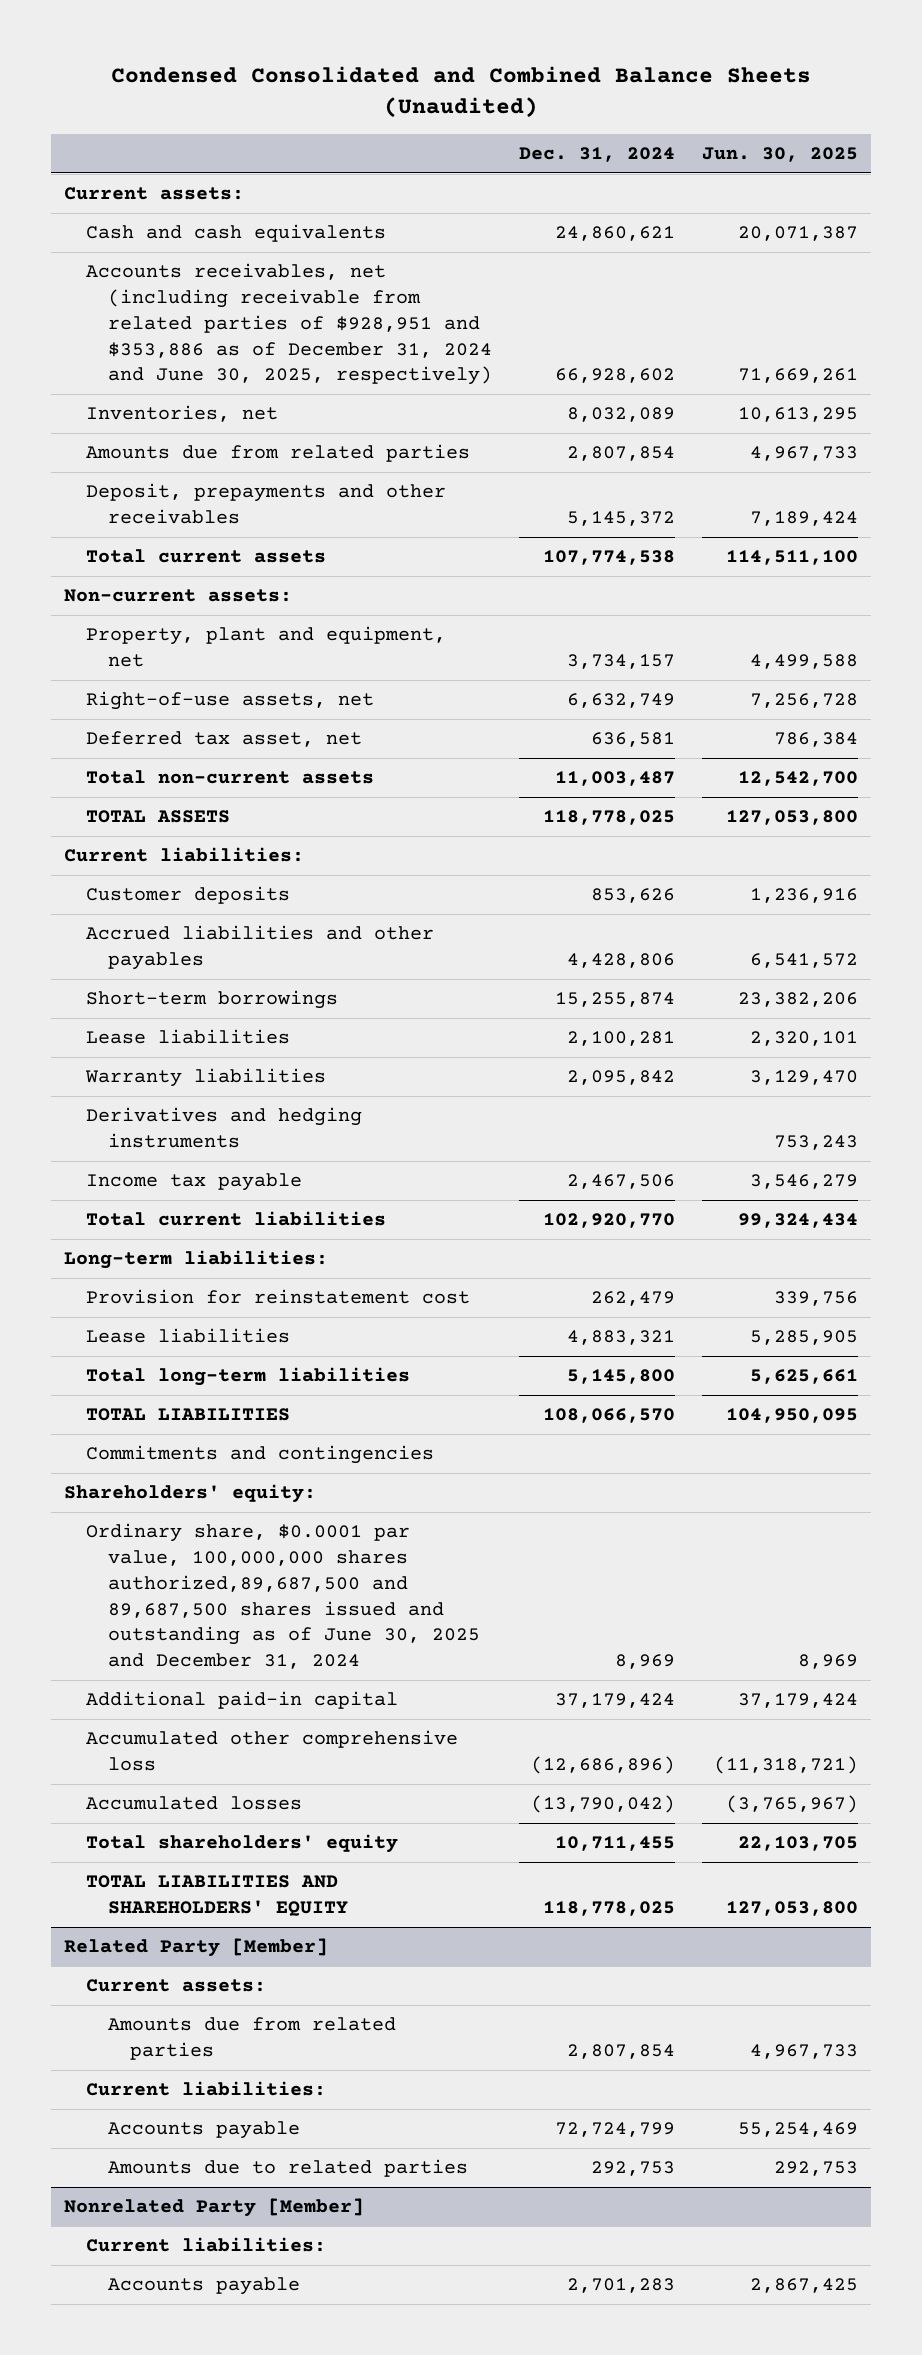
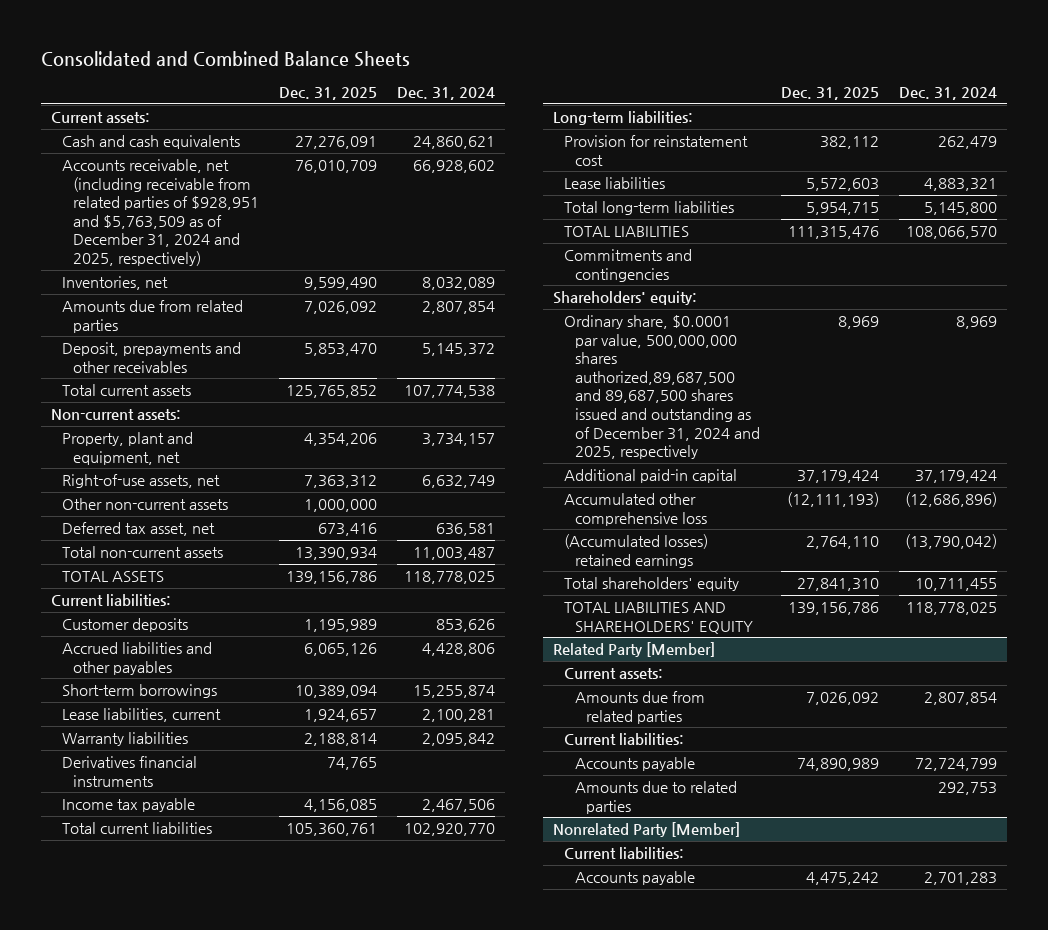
[111,66,812,119] Condensed Consolidated and Combined Balance Sheets (Unaudited) -> [41,50,411,67] Consolidated and Combined Balance Sheets
[701,147,858,163] Jun. 30, 2025 -> none
none -> [279,87,378,101] Dec. 31, 2025
[86,263,492,386] Accounts receivables, net (including receivable from related parties of $928,951 and $353,886 as of December 31, 2024 and June 30, 2025, respectively) -> [62,159,260,267] Accounts receivable, net (including receivable from related parties of $928,951 and $5,763,509 as of December 31, 2024 and 2025, respectively)
none -> [62,498,229,511] Other non-current assets
[86,1029,291,1045] Lease liabilities -> [62,708,222,723] Lease liabilities, current
[86,1107,363,1149] Derivatives and hedging instruments -> [62,756,198,787] Derivatives financial instruments
[86,1523,480,1669] Ordinary share, $0.0001 par value, 100,000,000 shares authorized,89,687,500 and 89,687,500 shares issued and outstanding as of June 30, 2025 and December 31, 2024 -> [563,315,760,460] Ordinary share, $0.0001 par value, 500,000,000 shares authorized,89,687,500 and 89,687,500 shares issued and outstanding as of December 31, 2024 and 2025, respectively
[86,1796,303,1811] Accumulated losses -> [563,534,708,568] (Accumulated losses) retained earnings

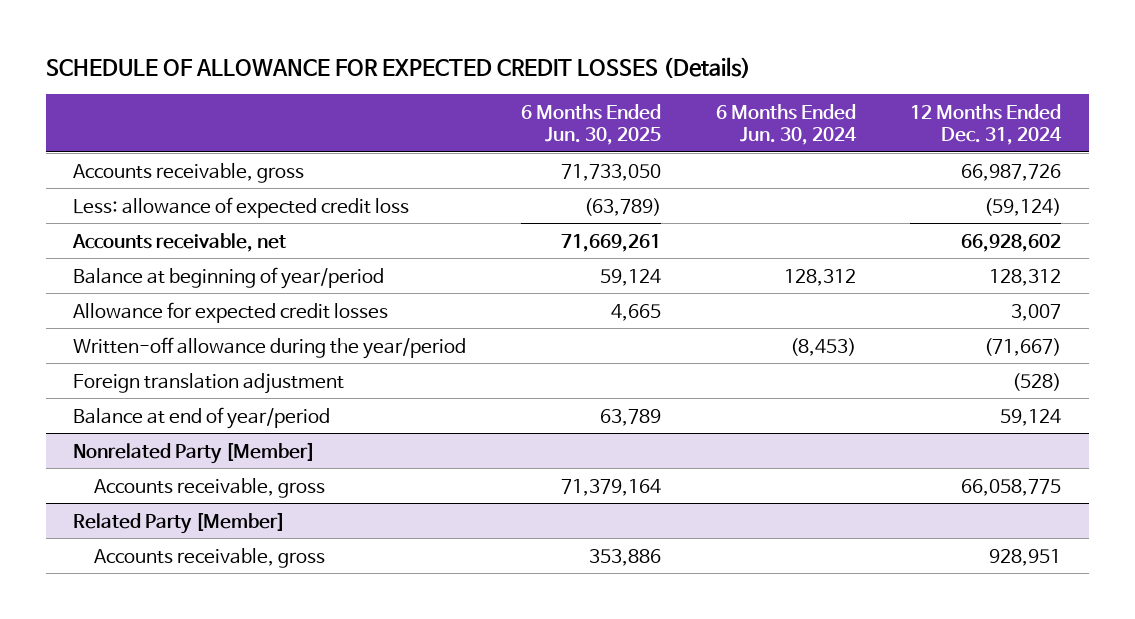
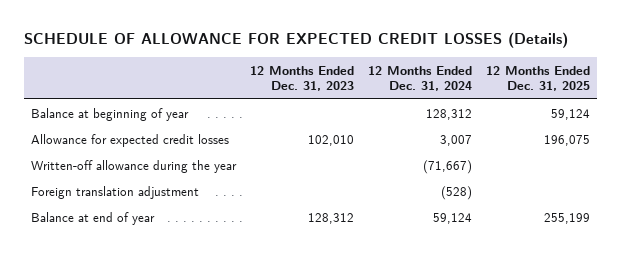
[521,103,662,145] 6 Months Ended Jun. 30, 2025 -> none
[715,103,857,145] 6 Months Ended Jun. 30, 2024 -> none
none -> [249,65,354,92] 12 Months Ended Dec. 31, 2023
none -> [485,65,590,92] 12 Months Ended Dec. 31, 2025
[73,162,305,183] Accounts receivable, gross -> none
[73,196,410,218] Less: allowance of expected credit loss -> none
[72,232,287,252] Accounts receivable, net -> none
[73,266,385,289] Balance at beginning of year/period -> [30,107,189,121] Balance at beginning of year
[73,336,467,359] Written-off allowance during the year/period -> [30,159,237,173] Written-off allowance during the year
[73,441,316,464] Nonrelated Party [Member] -> none
[94,477,326,498] Accounts receivable, gross -> none
[73,511,286,534] Related Party [Member] -> none
[94,547,326,568] Accounts receivable, gross -> none
[73,406,331,429] Balance at end of year/period -> [30,211,155,225] Balance at end of year

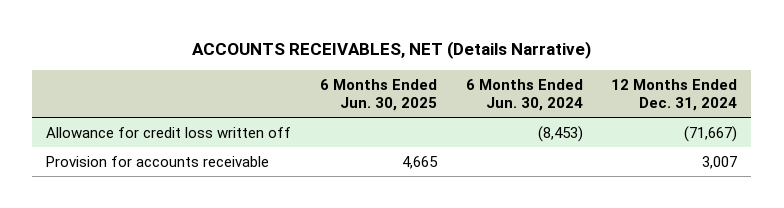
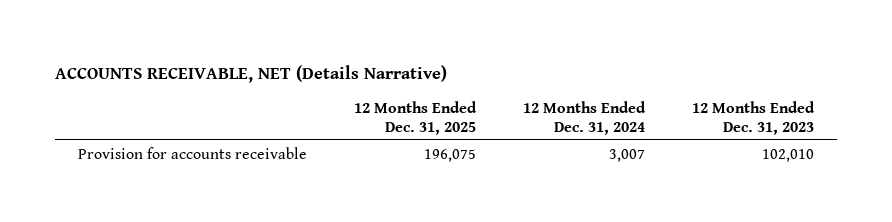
[191,41,591,60] ACCOUNTS RECEIVABLES, NET (Details Narrative) -> [54,65,447,84] ACCOUNTS RECEIVABLE, NET (Details Narrative)
[319,78,437,112] 6 Months Ended Jun. 30, 2025 -> none
[465,78,583,112] 6 Months Ended Jun. 30, 2024 -> none
none -> [354,101,478,135] 12 Months Ended Dec. 31, 2025
none -> [691,101,815,135] 12 Months Ended Dec. 31, 2023
[46,126,292,138] Allowance for credit loss written off -> none

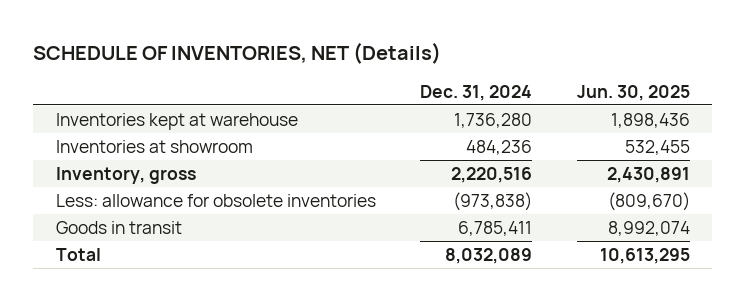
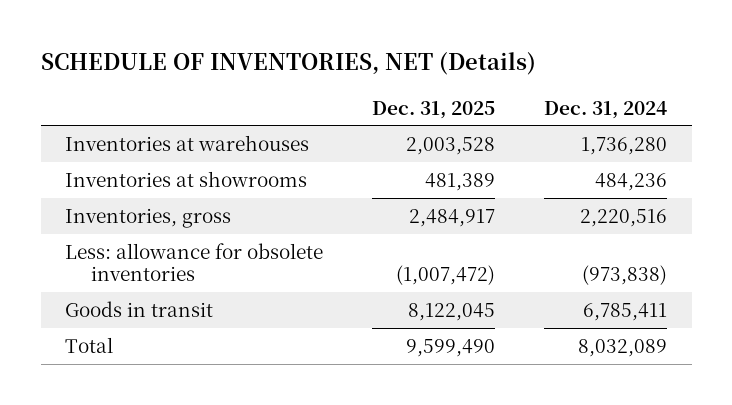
[576,84,690,101] Jun. 30, 2025 -> none
none -> [372,100,496,119] Dec. 31, 2025
[55,112,298,130] Inventories kept at warehouse -> [65,134,310,151] Inventories at warehouses
[55,139,253,153] Inventories at showroom -> [65,170,308,187] Inventories at showrooms
[55,166,196,184] Inventory, gross -> [65,207,232,228] Inventories, gross

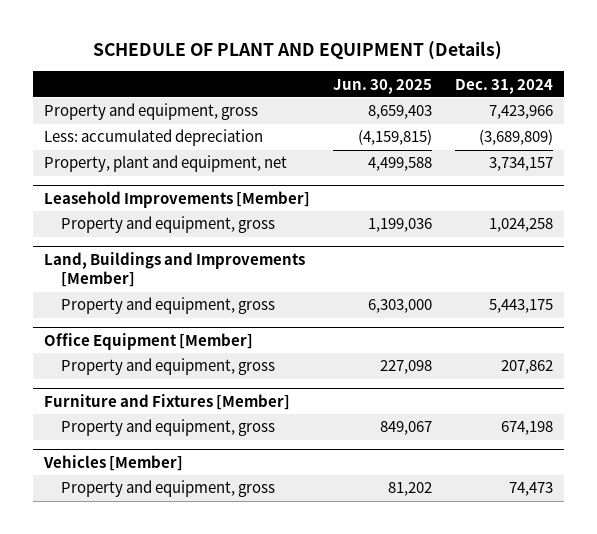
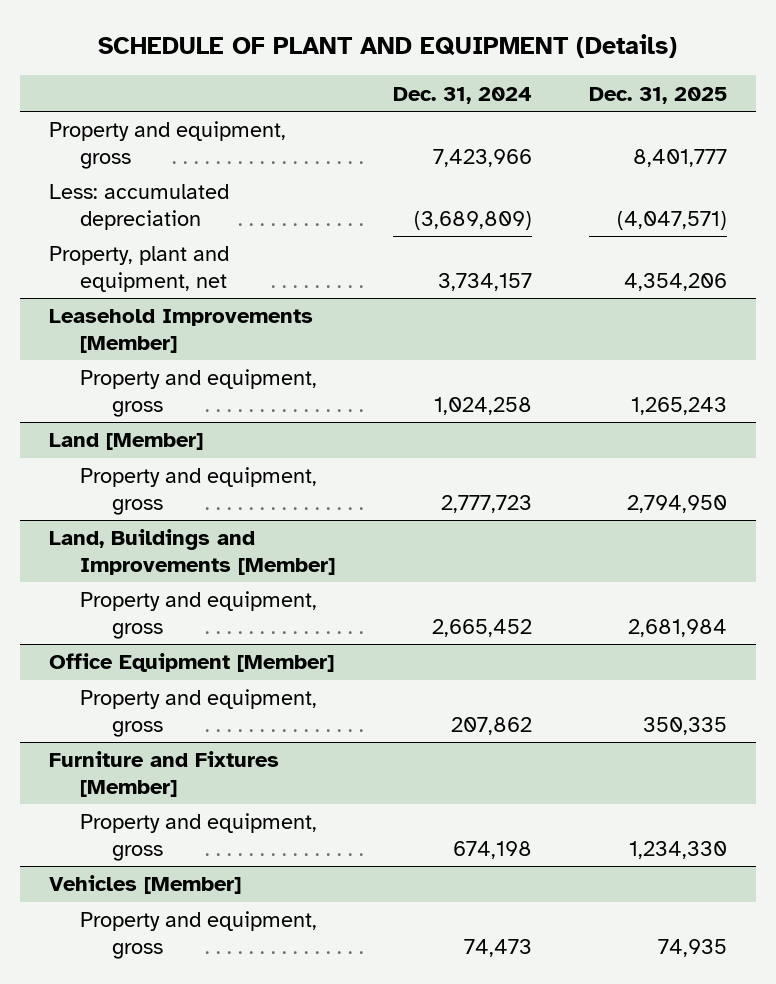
[332,78,432,94] Jun. 30, 2025 -> none
none -> [589,86,728,104] Dec. 31, 2025
none -> [48,433,203,451] Land [Member]
none -> [80,467,318,515] Property and equipment, gross
[488,299,553,314] 5,443,175 -> [431,618,532,637] 2,665,452

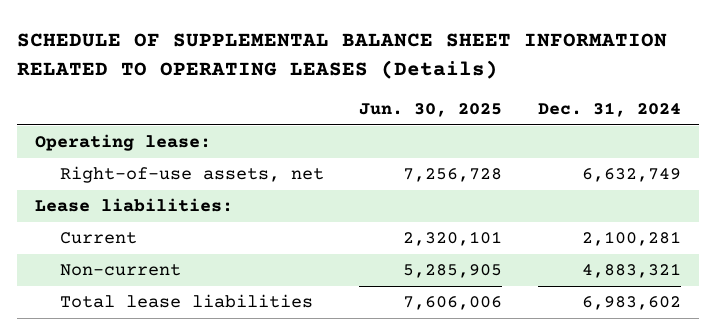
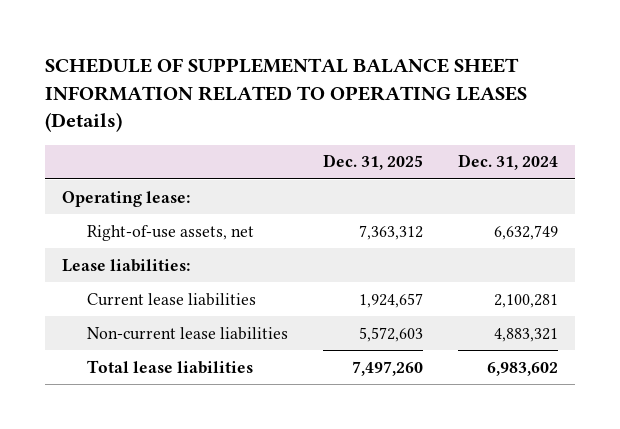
[359,103,503,118] Jun. 30, 2025 -> none
none -> [322,154,423,171] Dec. 31, 2025
[59,232,137,245] Current -> [87,292,257,306] Current lease liabilities
[59,264,181,277] Non-current -> [87,326,289,340] Non-current lease liabilities

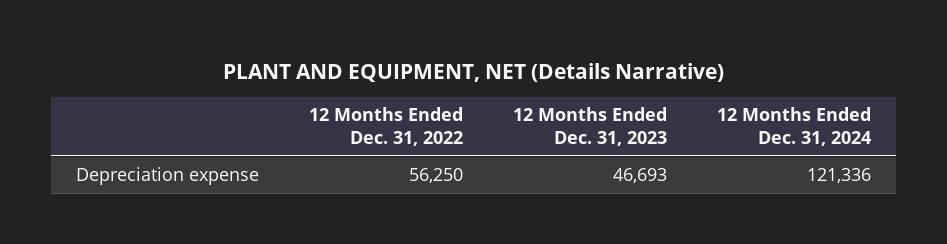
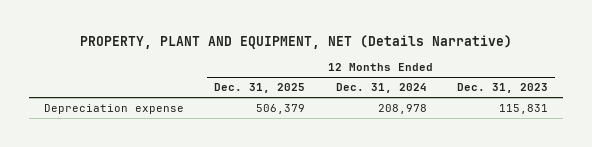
[223,62,725,82] PLANT AND EQUIPMENT, NET (Details Narrative) -> [79,35,512,50] PROPERTY, PLANT AND EQUIPMENT, NET (Details Narrative)
[308,107,463,147] 12 Months Ended Dec. 31, 2022 -> none
none -> [214,83,306,94] Dec. 31, 2025
[612,168,667,184] 46,693 -> [498,104,548,115] 115,831
[807,168,872,184] 121,336 -> [377,104,427,115] 208,978

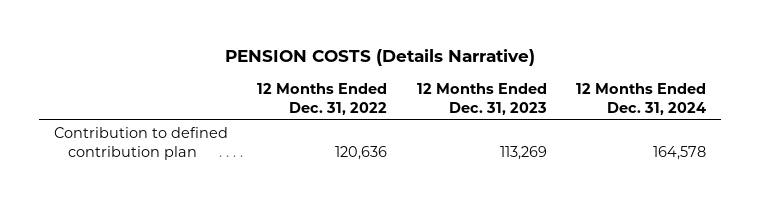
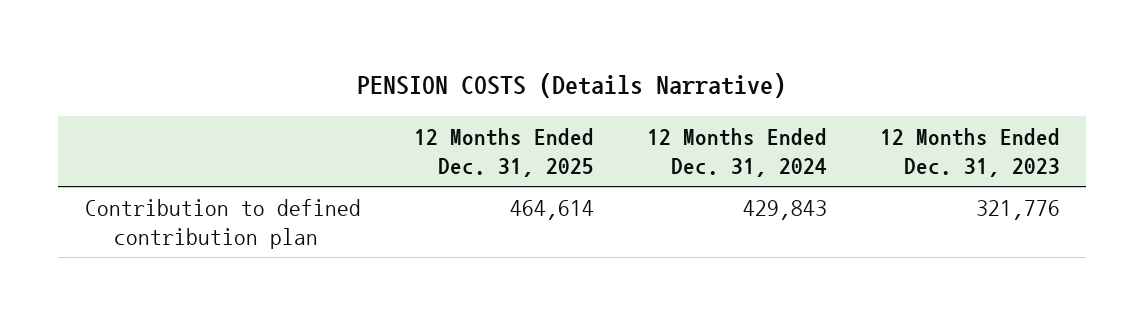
[257,82,388,115] 12 Months Ended Dec. 31, 2022 -> none
none -> [413,128,594,177] 12 Months Ended Dec. 31, 2025
[499,146,547,161] 113,269 -> [975,200,1060,221] 321,776
[652,146,706,161] 164,578 -> [742,200,827,221] 429,843

